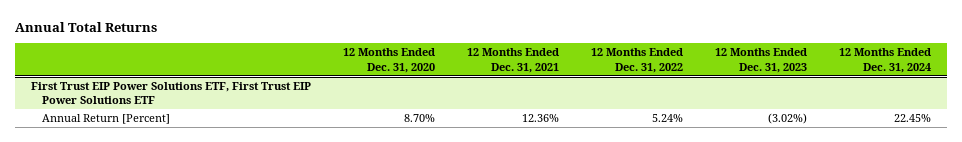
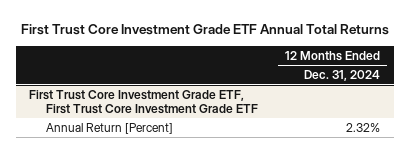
[14,22,157,33] Annual Total Returns -> [20,24,389,36] First Trust Core Investment Grade ETF Annual Total Returns
[342,48,435,73] 12 Months Ended Dec. 31, 2020 -> none
[466,48,559,73] 12 Months Ended Dec. 31, 2021 -> none
[590,48,683,73] 12 Months Ended Dec. 31, 2022 -> none
[714,48,807,73] 12 Months Ended Dec. 31, 2023 -> none
[30,81,311,105] First Trust EIP Power Solutions ETF, First Trust EIP Power Solutions ETF -> none
none -> [29,89,259,114] First Trust Core Investment Grade ETF, First Trust Core Investment Grade ETF
[893,113,931,122] 22.45% -> [346,122,381,132] 2.32%

